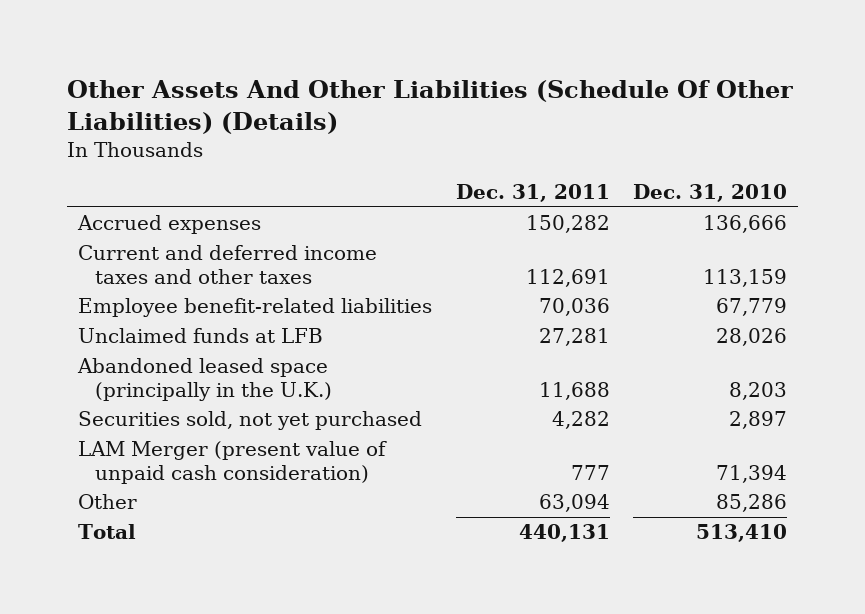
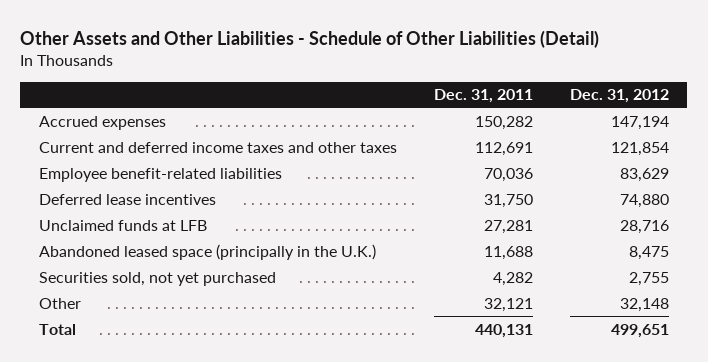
[66,80,793,134] Other Assets And Other Liabilities (Schedule Of Other Liabilities) (Details) -> [20,29,600,48] Other Assets and Other Liabilities - Schedule of Other Liabilities (Detail)
[632,184,787,203] Dec. 31, 2010 -> none
none -> [569,89,669,104] Dec. 31, 2012
none -> [38,193,216,205] Deferred lease incentives
[78,441,388,484] LAM Merger (present value of unpaid cash consideration) -> none
[538,494,610,513] 63,094 -> [483,297,533,312] 32,121

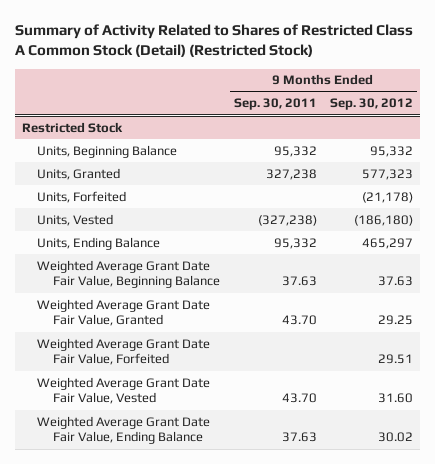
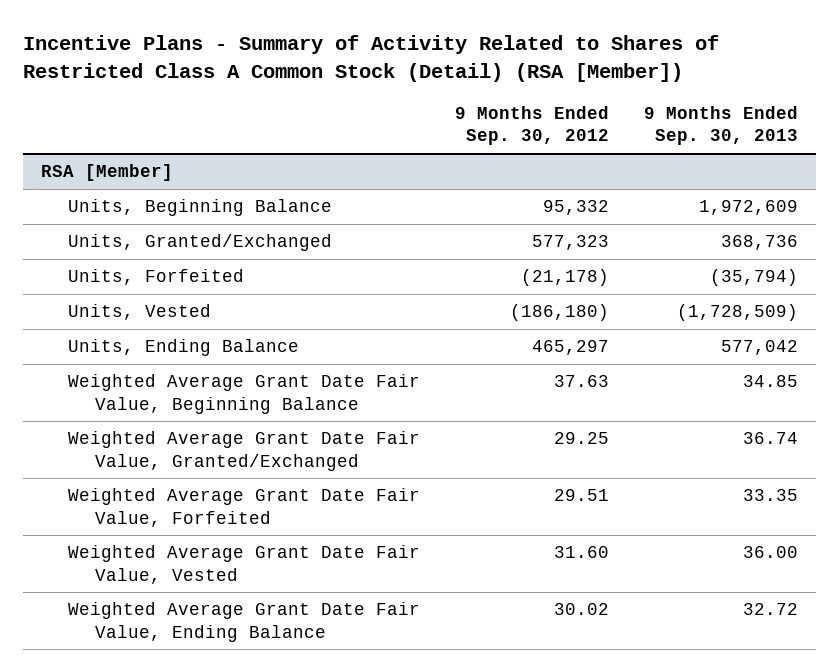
[14,24,413,58] Summary of Activity Related to Shares of Restricted Class A Common Stock (Detail) (Restricted Stock) -> [22,35,719,82] Incentive Plans - Summary of Activity Related to Shares of Restricted Class A Common Stock (Detail) (RSA [Member])
[233,98,317,111] Sep. 30, 2011 -> none
none -> [644,105,799,146] 9 Months Ended Sep. 30, 2013
[21,121,123,133] Restricted Stock -> none
none -> [40,164,173,182] RSA [Member]
[37,167,121,180] Units, Granted -> [67,234,332,252] Units, Granted/Exchanged
[37,298,211,327] Weighted Average Grant Date Fair Value, Granted -> [67,431,420,471] Weighted Average Grant Date Fair Value, Granted/Exchanged

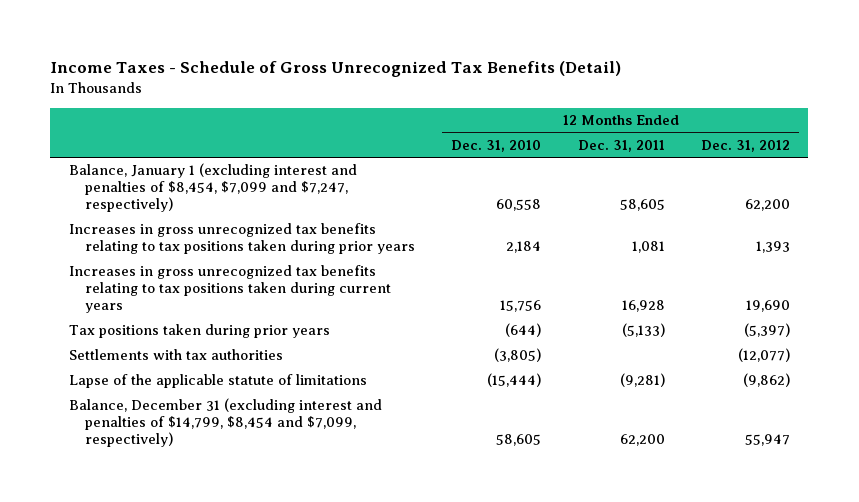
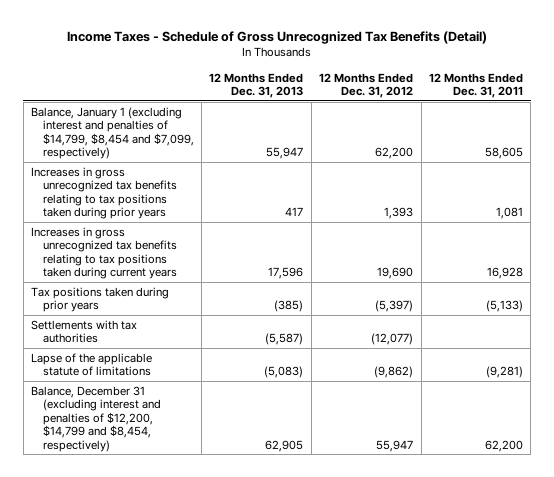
[451,139,542,152] Dec. 31, 2010 -> none
none -> [209,72,304,99] 12 Months Ended Dec. 31, 2013
[68,163,357,213] Balance, January 1 (excluding interest and penalties of $8,454, $7,099 and $7,247, respectively) -> [31,106,194,160] Balance, January 1 (excluding interest and penalties of $14,799, $8,454 and $7,099, respectively)
[68,398,382,448] Balance, December 31 (excluding interest and penalties of $14,799, $8,454 and $7,099, respectively) -> [31,385,161,453] Balance, December 31 (excluding interest and penalties of $12,200, $14,799 and $8,454, respectively)

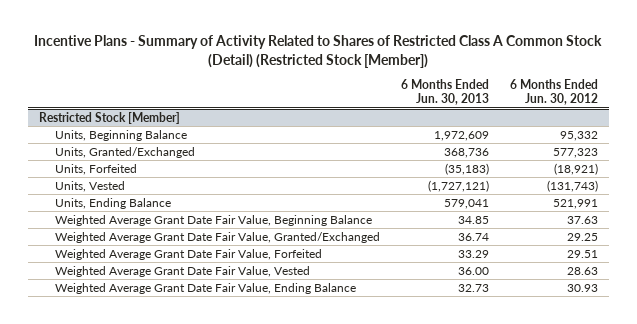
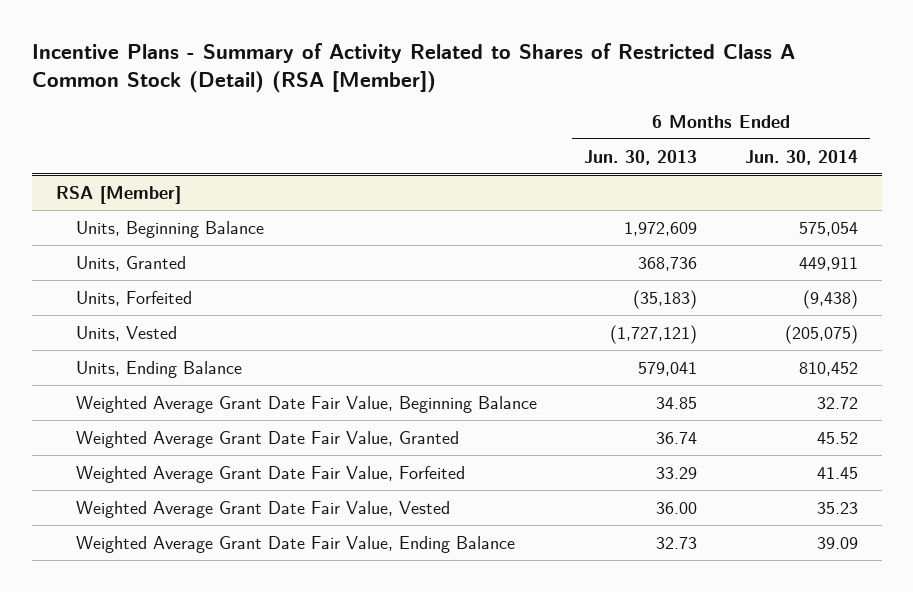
[34,35,603,68] Incentive Plans - Summary of Activity Related to Shares of Restricted Class A Common Stock (Detail) (Restricted Stock [Member]) -> [31,43,795,93] Incentive Plans - Summary of Activity Related to Shares of Restricted Class A Common Stock (Detail) (RSA [Member])
[510,79,599,106] 6 Months Ended Jun. 30, 2012 -> none
none -> [744,149,858,165] Jun. 30, 2014
[38,111,180,124] Restricted Stock [Member] -> none
none -> [55,185,181,204] RSA [Member]
[55,146,196,158] Units, Granted/Exchanged -> [75,255,186,271] Units, Granted
[55,231,381,243] Weighted Average Grant Date Fair Value, Granted/Exchanged -> [75,430,459,448] Weighted Average Grant Date Fair Value, Granted

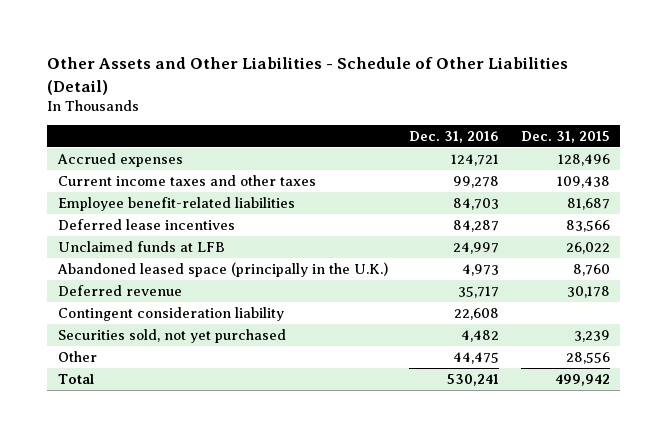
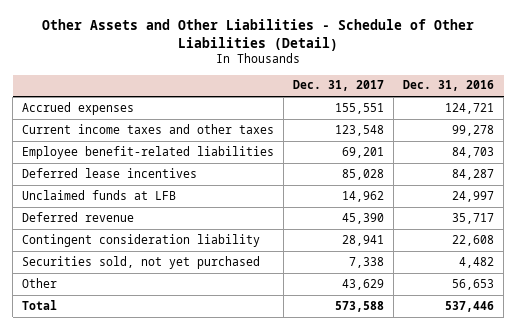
[520,131,610,144] Dec. 31, 2015 -> none
none -> [293,80,385,92] Dec. 31, 2017
[56,261,388,277] Abandoned leased space (principally in the U.K.) -> none
[453,351,500,364] 44,475 -> [452,278,495,290] 56,653
[447,373,500,386] 530,241 -> [445,300,495,312] 537,446

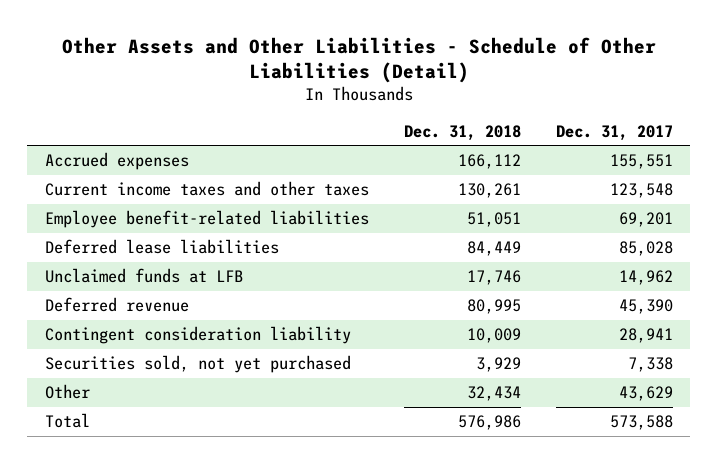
[403,80,495,92] Dec. 31, 2016 -> none
none -> [403,124,521,141] Dec. 31, 2018
[22,167,198,178] Deferred lease incentives -> [44,238,279,254] Deferred lease liabilities

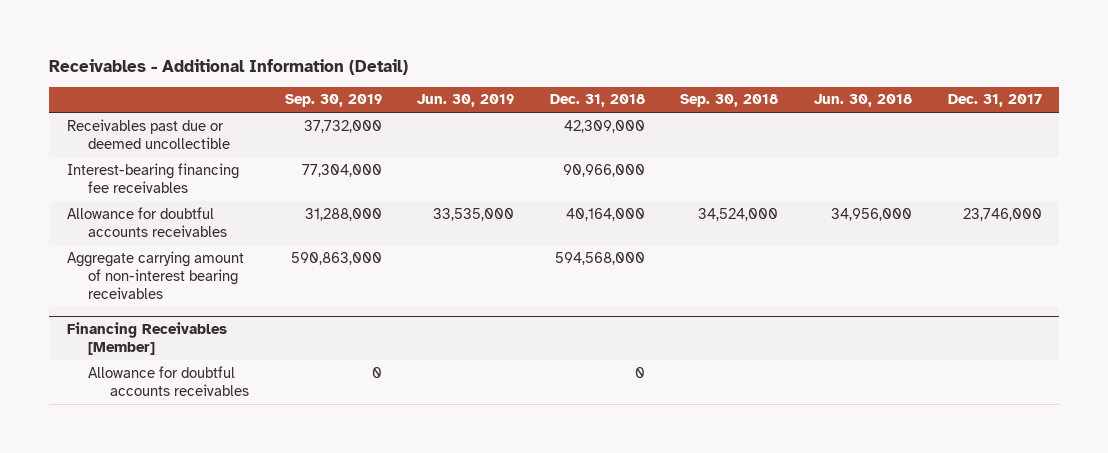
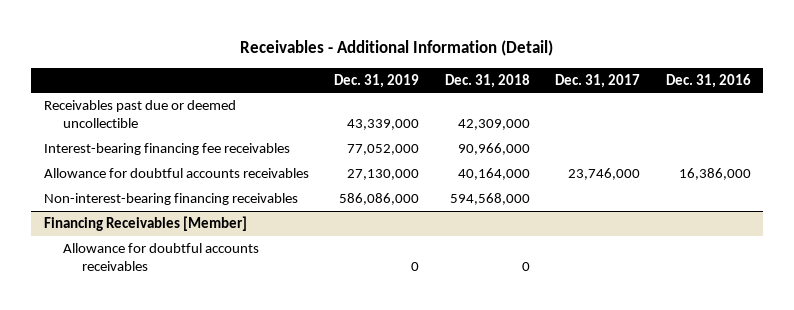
[284,94,382,108] Sep. 30, 2019 -> none
[417,94,515,108] Jun. 30, 2019 -> none
[680,94,779,108] Sep. 30, 2018 -> none
[813,94,912,108] Jun. 30, 2018 -> none
none -> [334,73,420,88] Dec. 31, 2019
none -> [665,73,751,88] Dec. 31, 2016
[66,250,244,300] Aggregate carrying amount of non-interest bearing receivables -> [43,193,298,206] Non-interest-bearing financing receivables

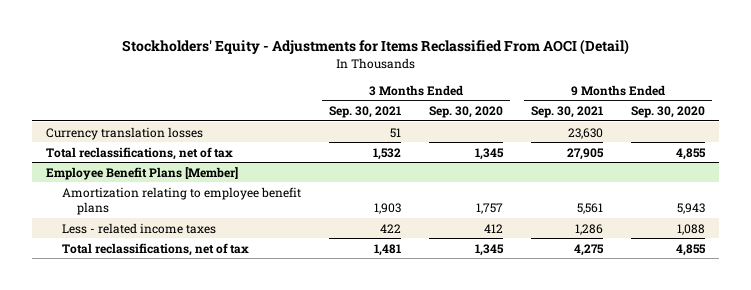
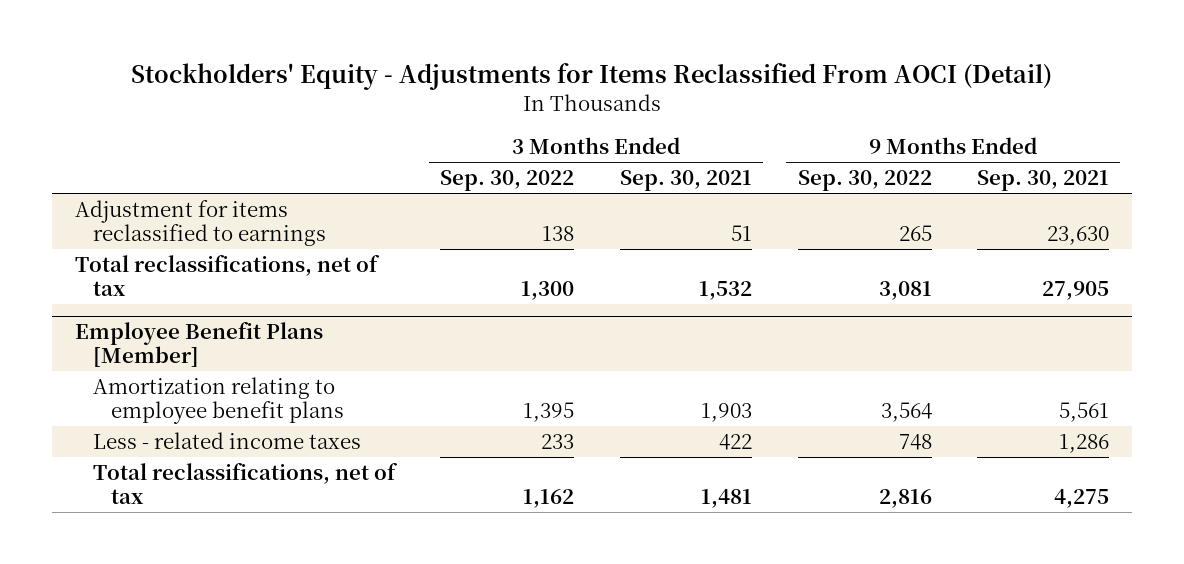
[428,105,503,118] Sep. 30, 2020 -> none
[631,105,706,118] Sep. 30, 2020 -> none
none -> [440,170,575,192] Sep. 30, 2022
none -> [797,170,932,192] Sep. 30, 2022
[46,126,204,140] Currency translation losses -> [74,199,326,246] Adjustment for items reclassified to earnings

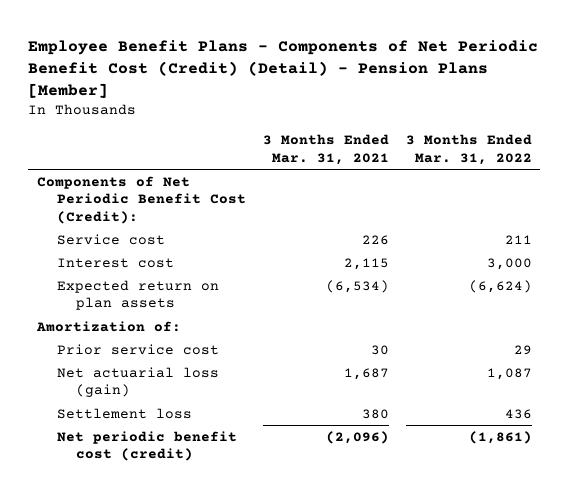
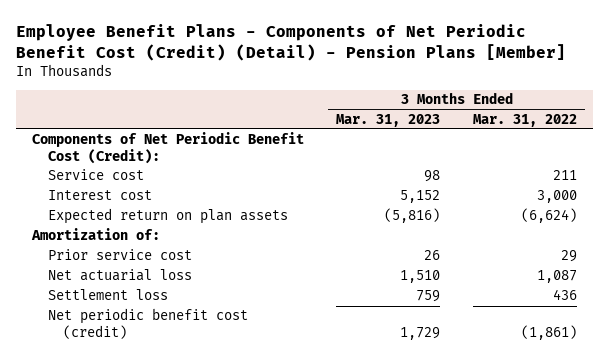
[262,134,389,165] 3 Months Ended Mar. 31, 2021 -> none
none -> [336,113,441,127] Mar. 31, 2023
[56,366,219,398] Net actuarial loss (gain) -> [47,269,192,282] Net actuarial loss

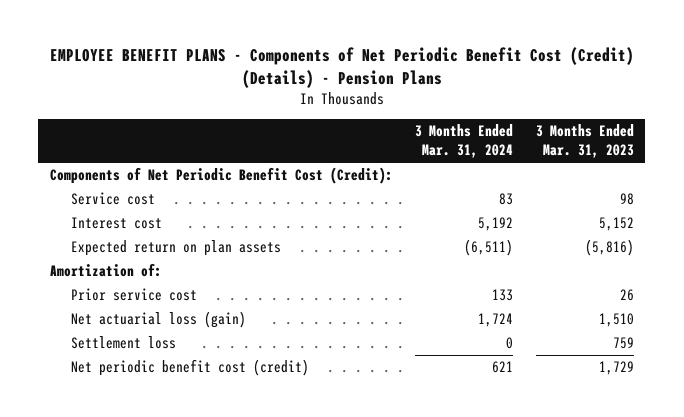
[15,23,566,61] Employee Benefit Plans - Components of Net Periodic Benefit Cost (Credit) (Detail) - Pension Plans [Member] -> [49,47,634,89] EMPLOYEE BENEFIT PLANS - Components of Net Periodic Benefit Cost (Credit) (Details) - Pension Plans
[472,113,577,127] Mar. 31, 2022 -> none
none -> [415,124,514,159] 3 Months Ended Mar. 31, 2024
[47,269,192,282] Net actuarial loss -> [70,311,246,329] Net actuarial loss (gain)

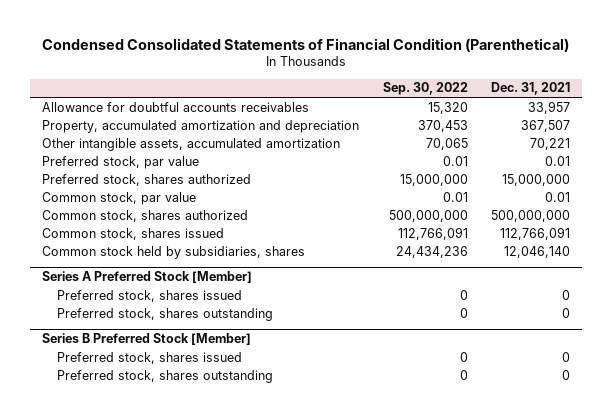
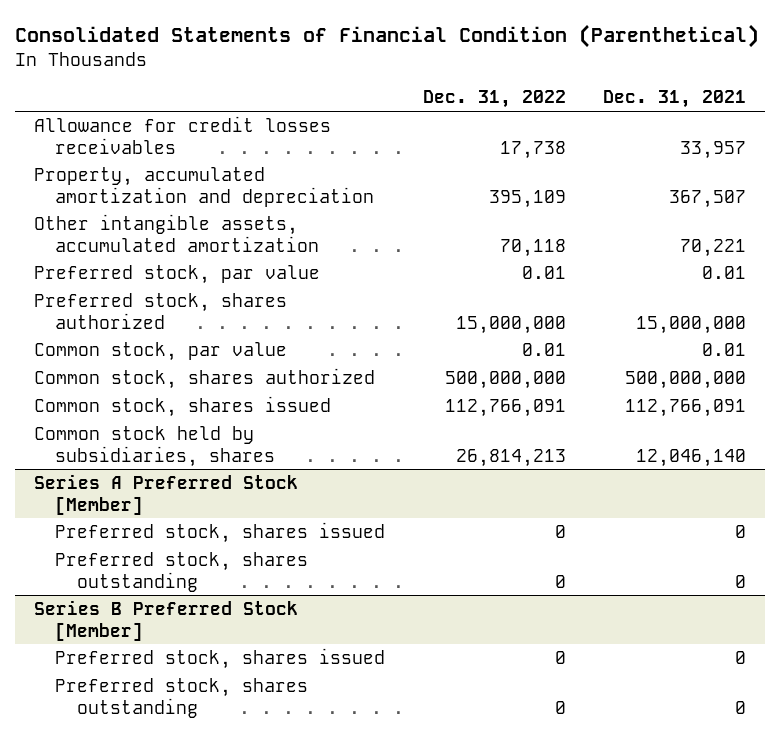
[42,37,570,52] Condensed Consolidated Statements of Financial Condition (Parenthetical) -> [15,24,760,49] Consolidated Statements of Financial Condition (Parenthetical)
[382,82,468,96] Sep. 30, 2022 -> none
none -> [422,90,566,109] Dec. 31, 2022
[42,101,310,112] Allowance for doubtful accounts receivables -> [33,115,331,154] Allowance for credit losses receivables

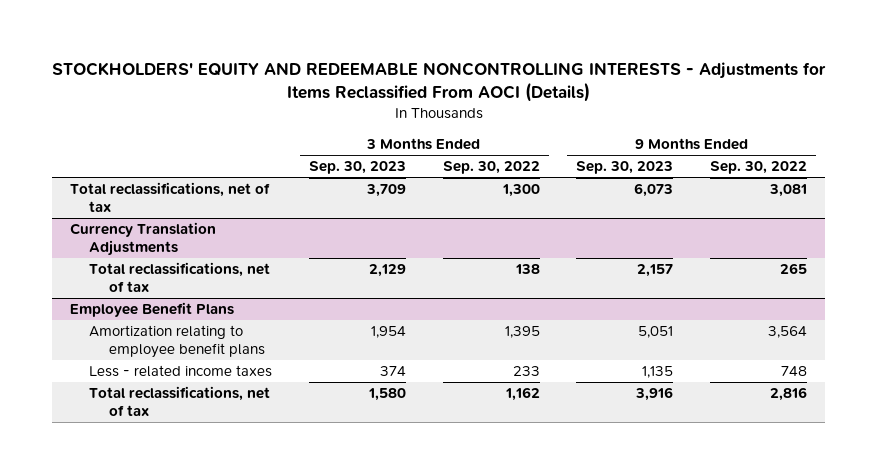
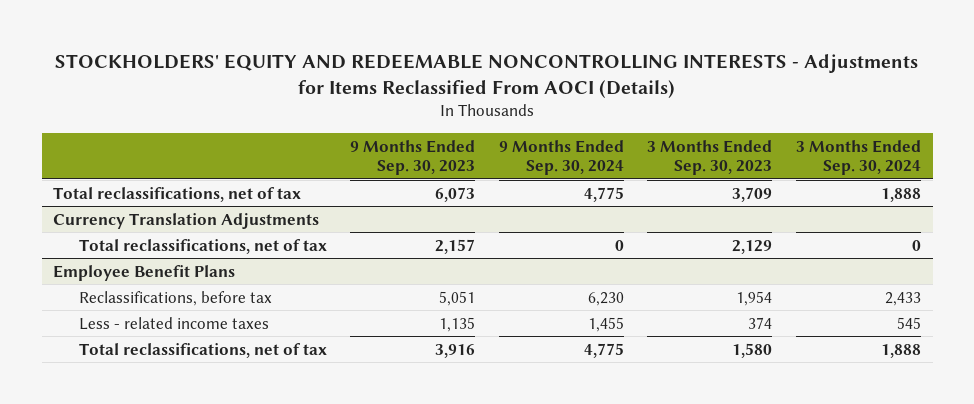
[442,161,540,175] Sep. 30, 2022 -> none
[710,161,808,175] Sep. 30, 2022 -> none
none -> [498,139,624,176] 9 Months Ended Sep. 30, 2024
none -> [795,139,921,176] 3 Months Ended Sep. 30, 2024
[89,325,265,358] Amortization relating to employee benefit plans -> [78,290,272,306] Reclassifications, before tax

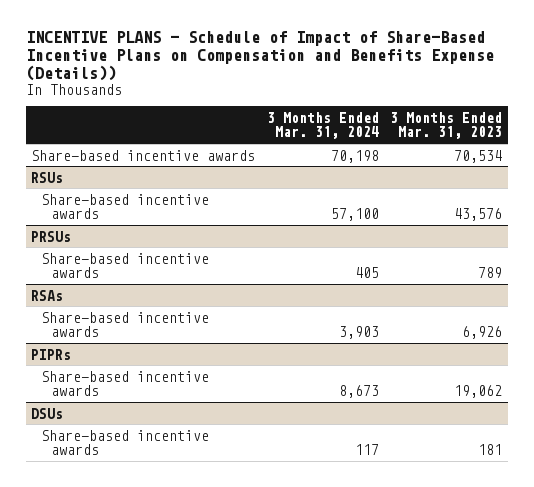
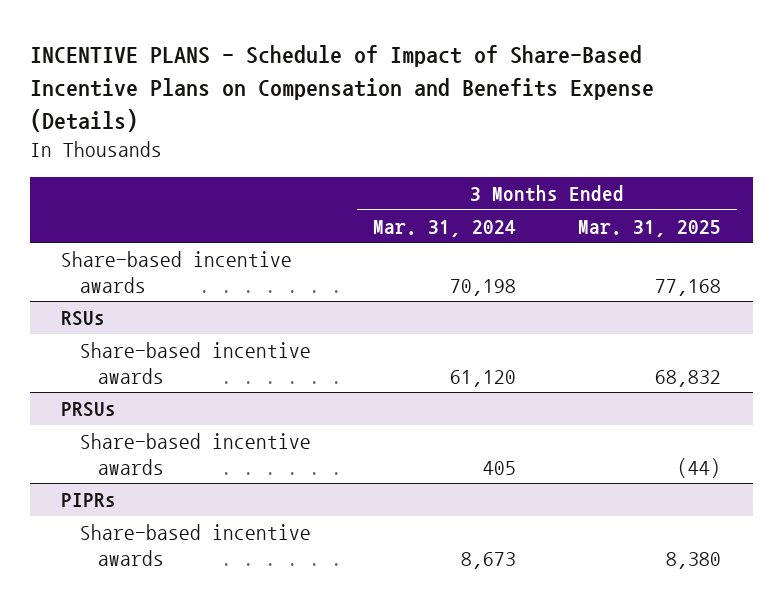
[25,31,494,82] INCENTIVE PLANS - Schedule of Impact of Share-Based Incentive Plans on Compensation and Benefits Expense (Details)) -> [29,45,654,132] INCENTIVE PLANS - Schedule of Impact of Share-Based Incentive Plans on Compensation and Benefits Expense (Details)
[390,111,503,140] 3 Months Ended Mar. 31, 2023 -> none
none -> [578,219,722,237] Mar. 31, 2025
[330,207,379,221] 57,100 -> [450,369,517,387] 61,120
[31,289,64,301] RSAs -> none
[41,311,210,337] Share-based incentive awards -> none
[31,407,64,419] DSUs -> none
[41,429,210,455] Share-based incentive awards -> none

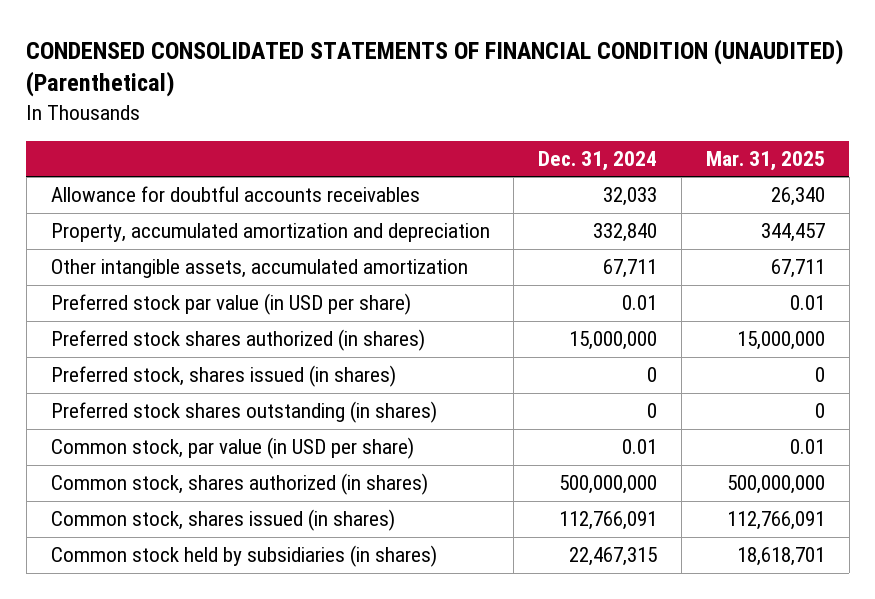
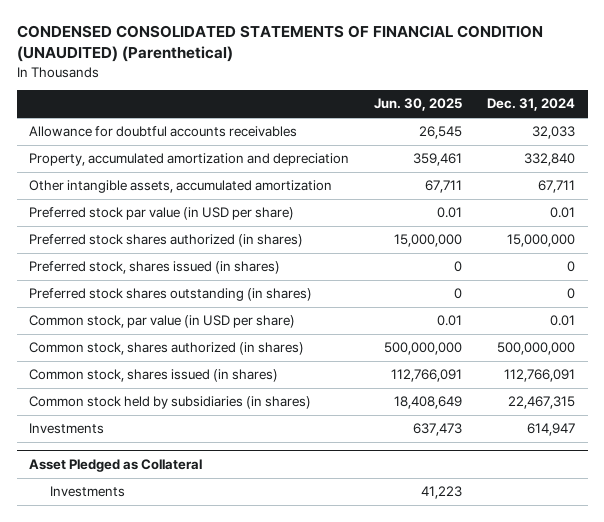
[705,150,825,171] Mar. 31, 2025 -> none
none -> [374,98,463,112] Jun. 30, 2025
none -> [29,423,105,435] Investments
none -> [29,458,203,472] Asset Pledged as Collateral
none -> [50,486,126,498] Investments

